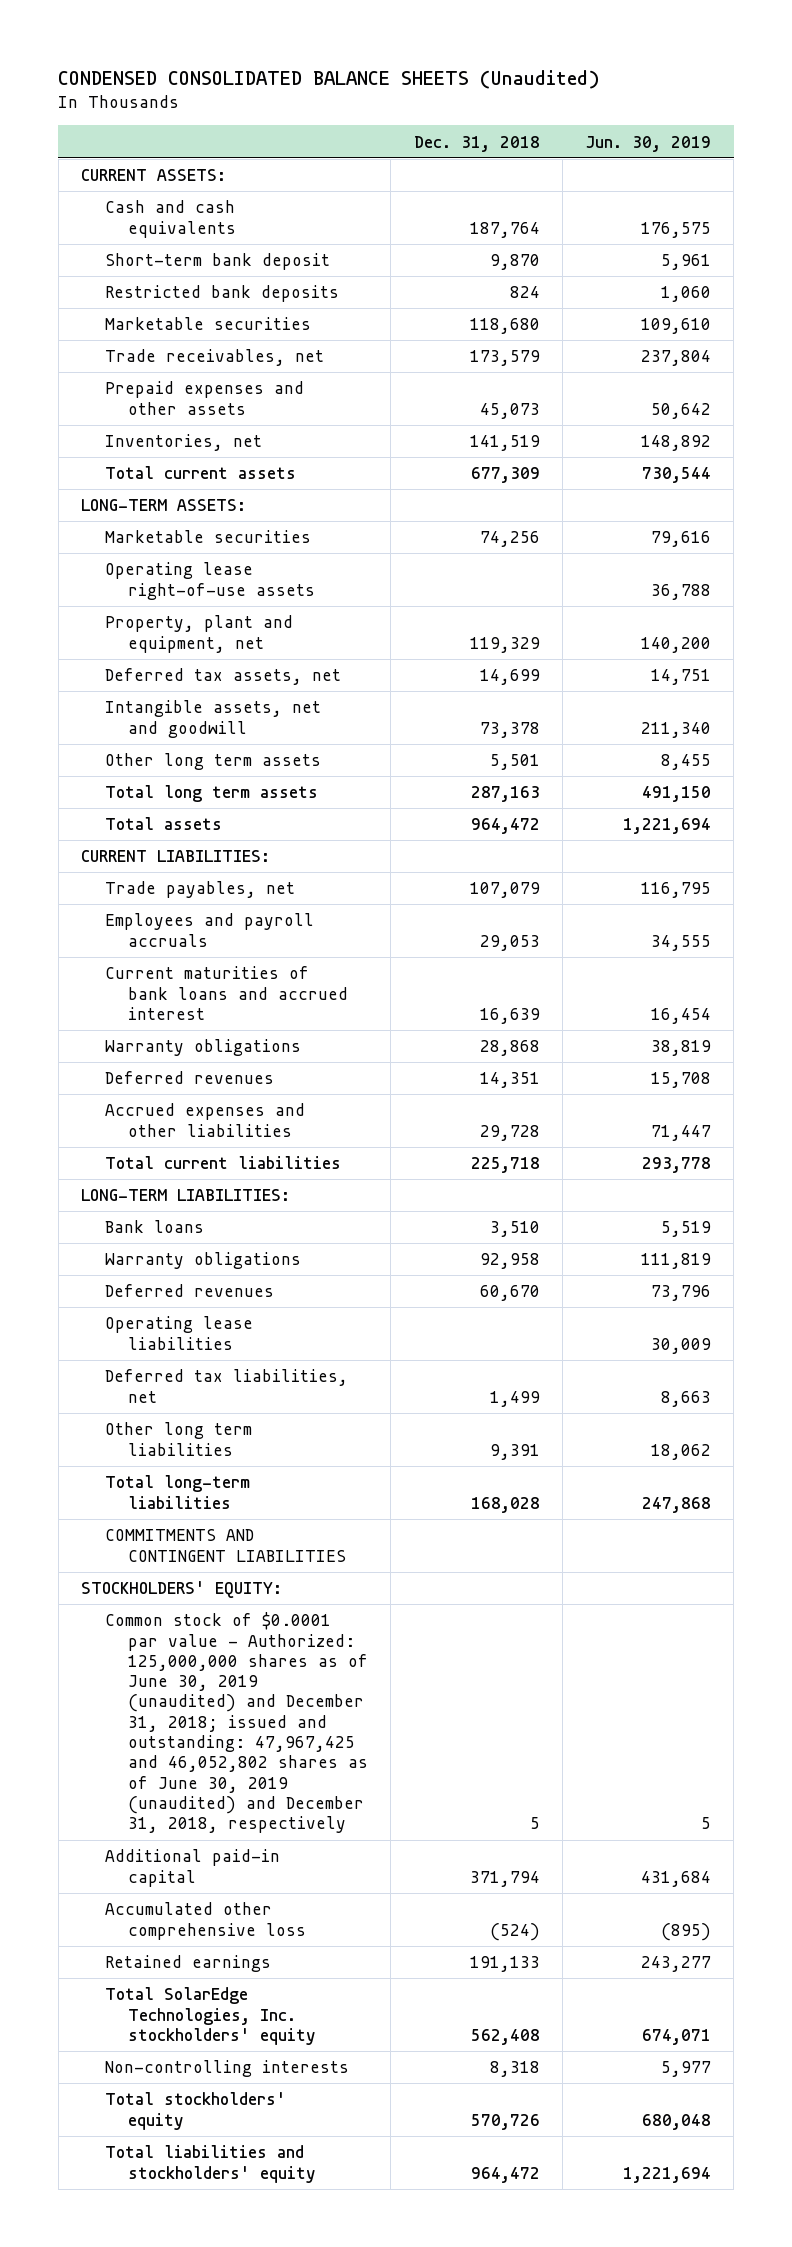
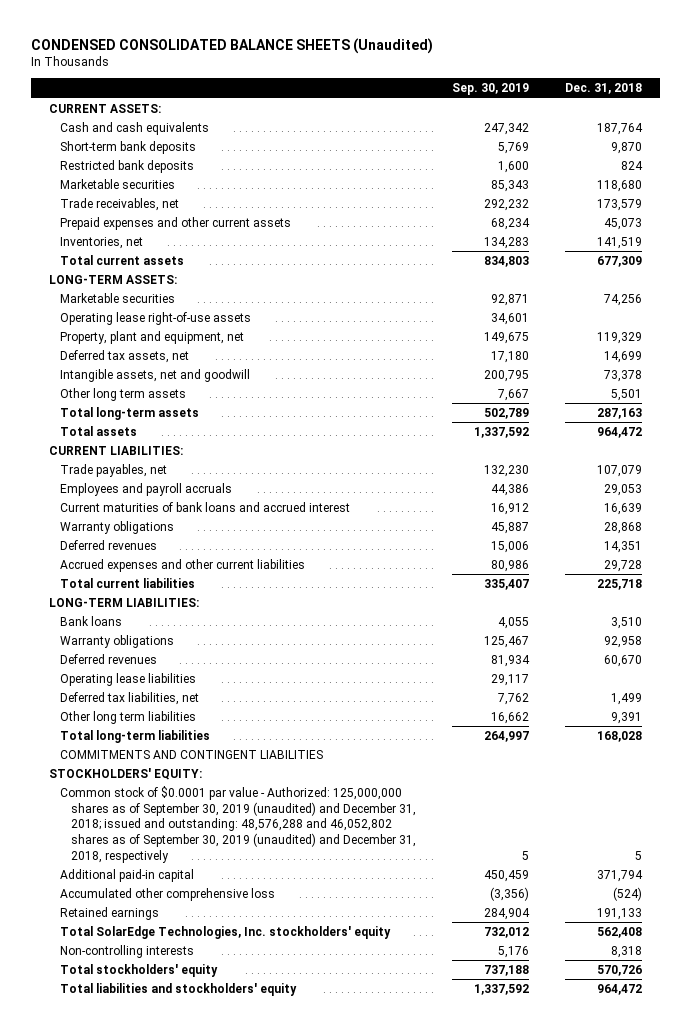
[585,135,712,152] Jun. 30, 2019 -> none
none -> [451,83,529,96] Sep. 30, 2019
[104,253,330,271] Short-term bank deposit -> [59,141,196,155] Short-term bank deposits
[104,381,304,415] Prepaid expenses and other assets -> [59,217,291,231] Prepaid expenses and other current assets
[104,785,318,803] Total long term assets -> [59,407,199,421] Total long-term assets
[104,1103,305,1137] Accrued expenses and other liabilities -> [59,559,305,573] Accrued expenses and other current liabilities
[104,1612,369,1834] Common stock of $0.0001 par value - Authorized: 125,000,000 shares as of June 30, 2019 (unaudited) and December 31, 2018; issued and outstanding: 47,967,425 and 46,052,802 shares as of June 30, 2019 (unaudited) and December 31, 2018, respectively -> [59,786,416,863] Common stock of $0.0001 par value - Authorized: 125,000,000 shares as of September 30, 2019 (unaudited) and December 31, 2018; issued and outstanding: 48,576,288 and 46,052,802 shares as of September 30, 2019 (unaudited) and December 31, 2018, respectively

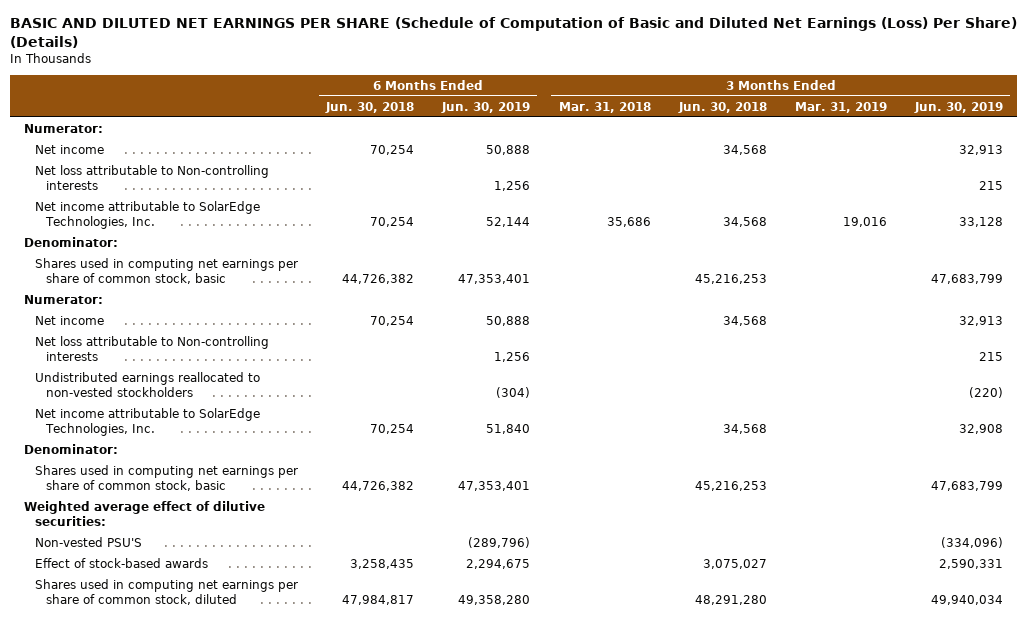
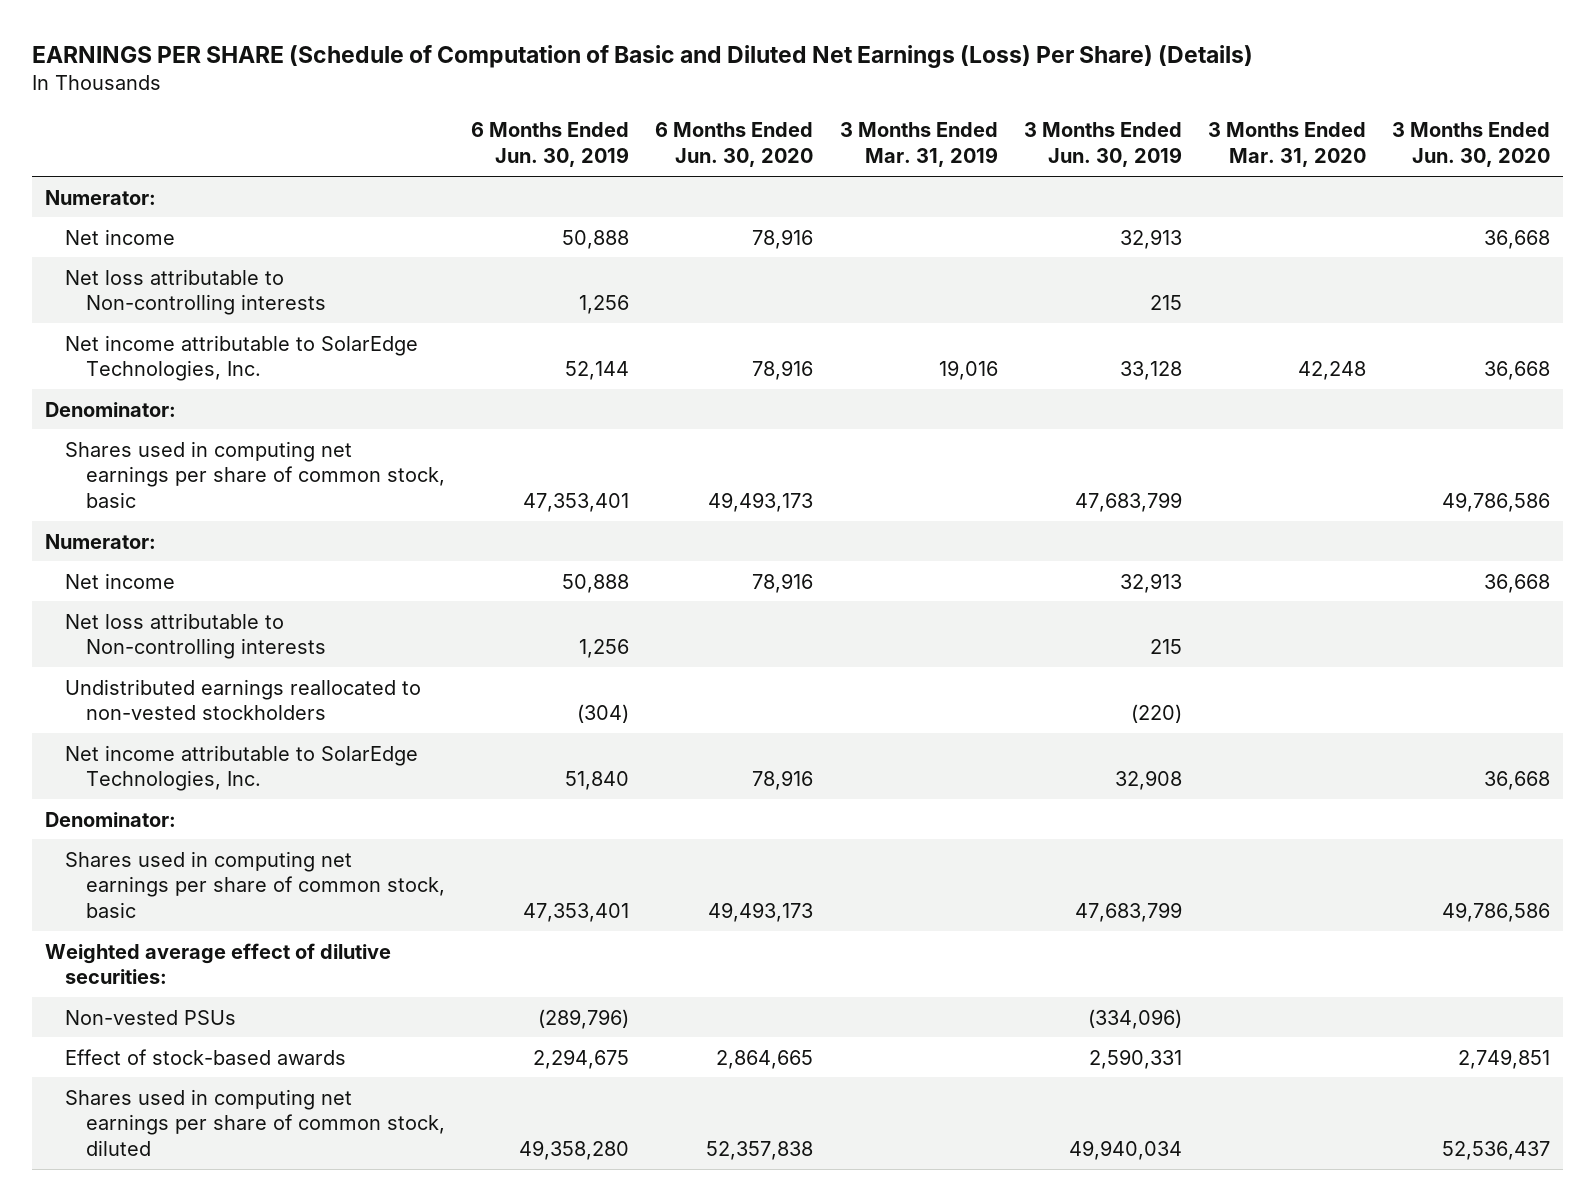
[9,17,1017,48] BASIC AND DILUTED NET EARNINGS PER SHARE (Schedule of Computation of Basic and Diluted Net Earnings (Loss) Per Share) (Details) -> [31,44,1253,68] EARNINGS PER SHARE (Schedule of Computation of Basic and Diluted Net Earnings (Loss) Per Share) (Details)
[325,101,415,113] Jun. 30, 2018 -> none
[558,101,651,113] Mar. 31, 2018 -> none
[677,101,767,113] Jun. 30, 2018 -> none
none -> [655,122,814,168] 6 Months Ended Jun. 30, 2020
none -> [1207,122,1366,168] 3 Months Ended Mar. 31, 2020
none -> [1392,122,1551,168] 3 Months Ended Jun. 30, 2020
[34,536,142,547] Non-vested PSU'S -> [65,1009,237,1025] Non-vested PSUs

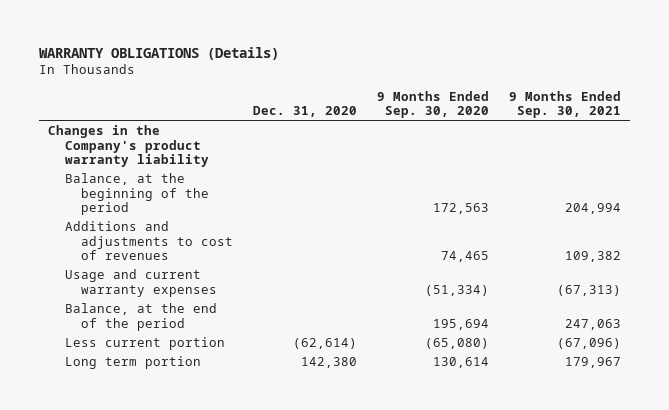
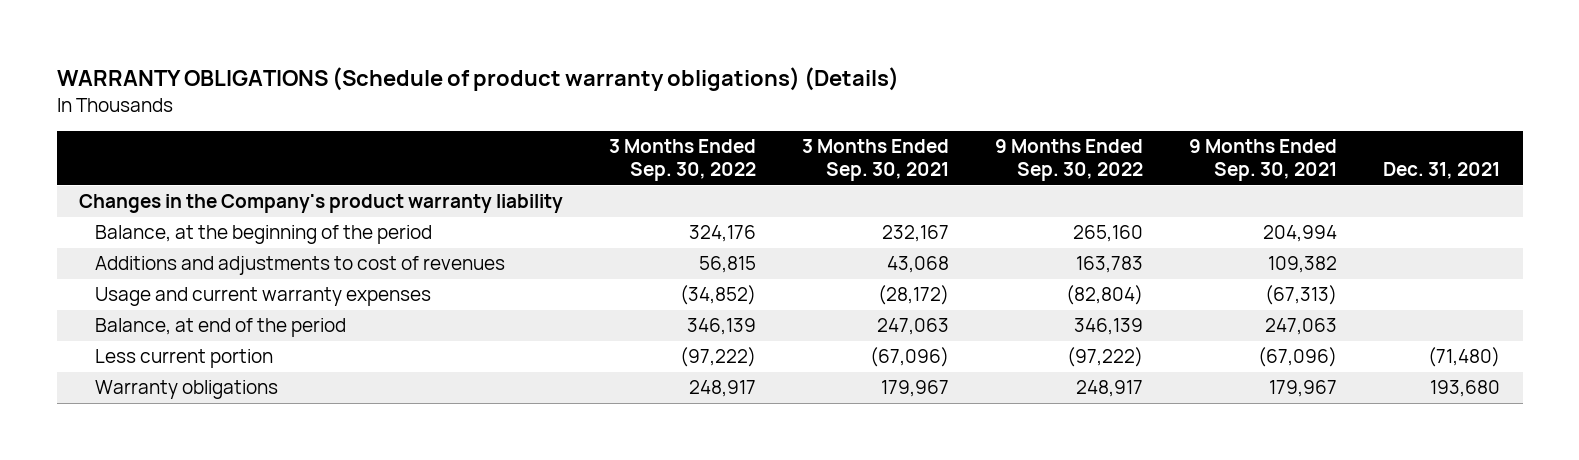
[38,46,279,60] WARRANTY OBLIGATIONS (Details) -> [56,67,899,92] WARRANTY OBLIGATIONS (Schedule of product warranty obligations) (Details)
[252,106,357,118] Dec. 31, 2020 -> none
[376,90,489,119] 9 Months Ended Sep. 30, 2020 -> none
none -> [609,139,757,182] 3 Months Ended Sep. 30, 2022
none -> [802,139,950,182] 3 Months Ended Sep. 30, 2021
none -> [995,139,1144,182] 9 Months Ended Sep. 30, 2022
none -> [1382,162,1500,180] Dec. 31, 2021
[64,302,217,331] Balance, at the end of the period -> [95,318,347,338] Balance, at end of the period
[64,355,201,369] Long term portion -> [95,380,279,400] Warranty obligations

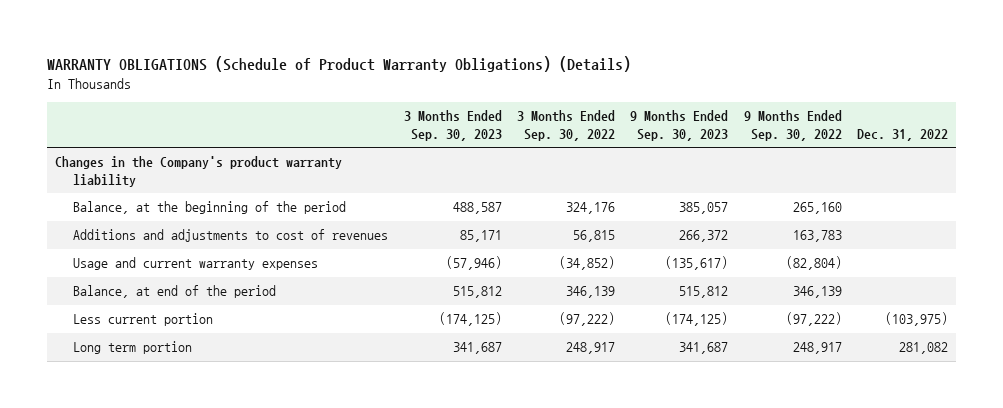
[56,67,899,92] WARRANTY OBLIGATIONS (Schedule of product warranty obligations) (Details) -> [47,55,632,72] WARRANTY OBLIGATIONS (Schedule of Product Warranty Obligations) (Details)
[802,139,950,182] 3 Months Ended Sep. 30, 2021 -> none
[1188,139,1337,182] 9 Months Ended Sep. 30, 2021 -> none
[1382,162,1500,180] Dec. 31, 2021 -> none
none -> [403,110,502,141] 3 Months Ended Sep. 30, 2023
none -> [630,110,729,141] 9 Months Ended Sep. 30, 2023
none -> [856,128,948,141] Dec. 31, 2022
[95,380,279,400] Warranty obligations -> [73,341,193,355] Long term portion

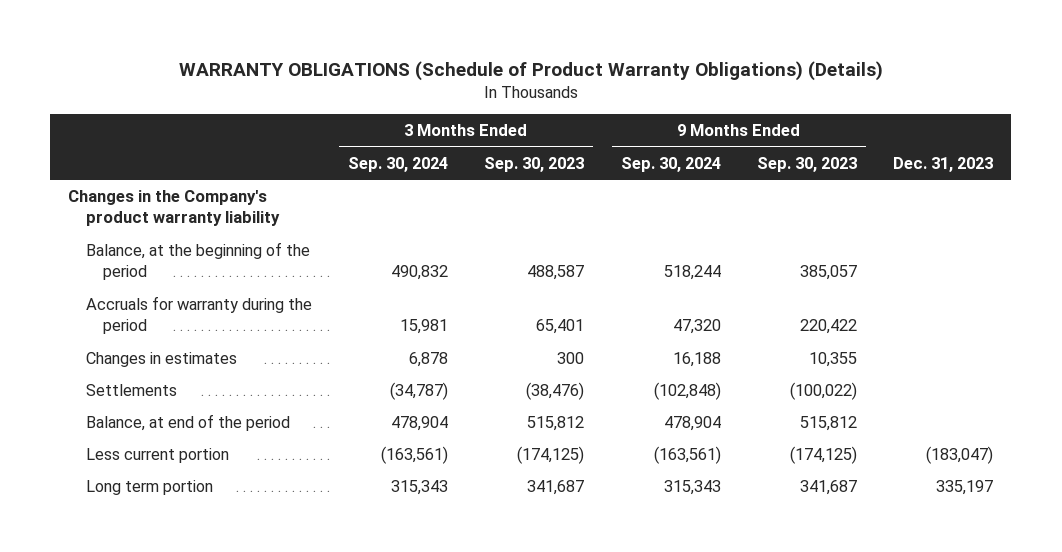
[516,110,615,141] 3 Months Ended Sep. 30, 2022 -> none
[743,110,842,141] 9 Months Ended Sep. 30, 2022 -> none
[856,128,948,141] Dec. 31, 2022 -> none
none -> [347,156,448,172] Sep. 30, 2024
none -> [620,156,721,172] Sep. 30, 2024
none -> [893,156,994,172] Dec. 31, 2023
[73,229,389,243] Additions and adjustments to cost of revenues -> none
[73,257,319,271] Usage and current warranty expenses -> none
none -> [85,296,312,335] Accruals for warranty during the period
none -> [85,352,237,368] Changes in estimates
none -> [85,384,177,397] Settlements

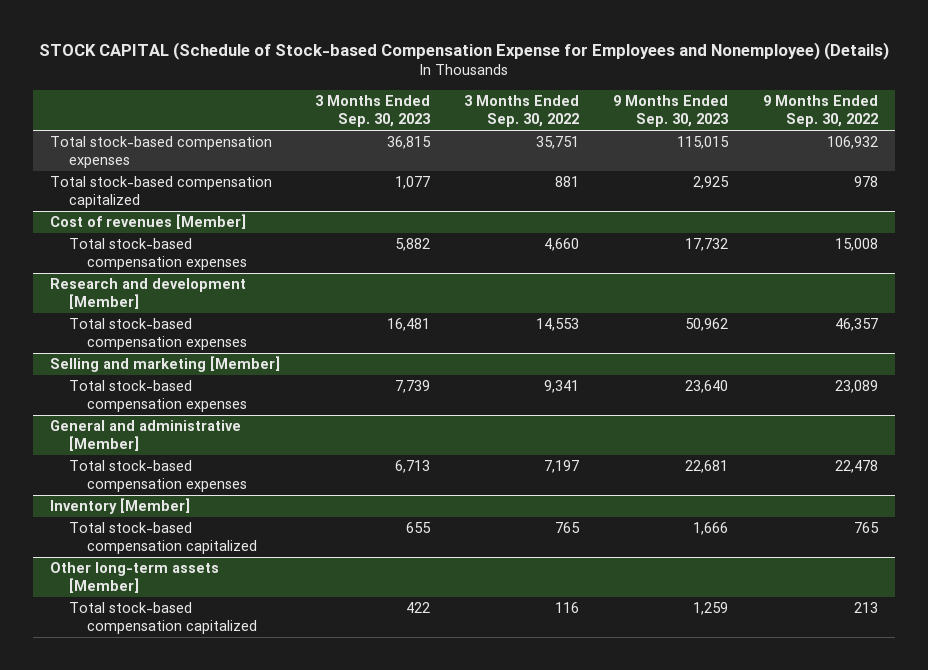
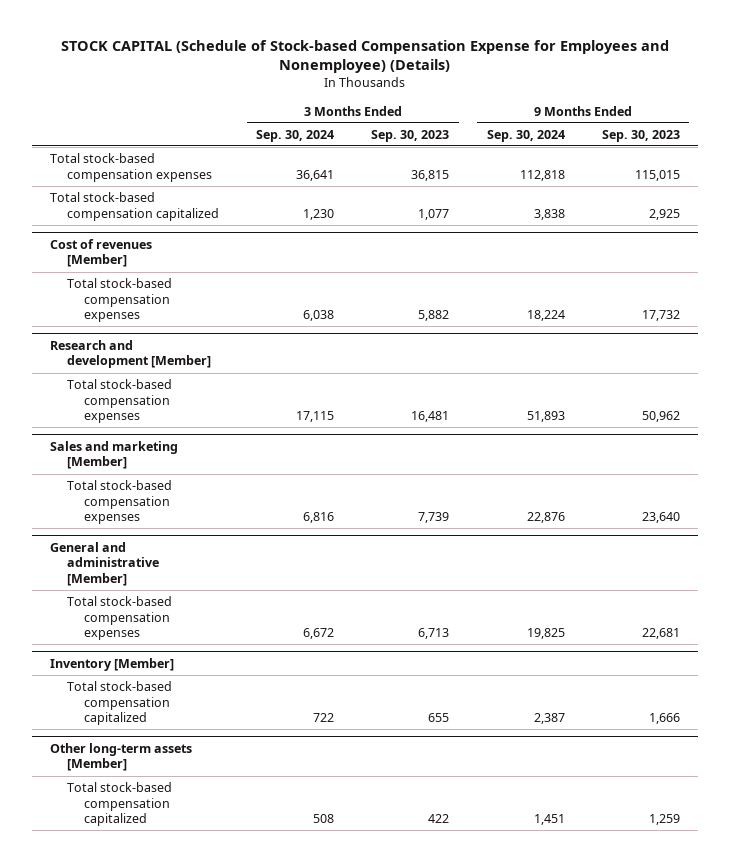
[464,95,580,127] 3 Months Ended Sep. 30, 2022 -> none
[762,95,878,127] 9 Months Ended Sep. 30, 2022 -> none
none -> [256,129,335,142] Sep. 30, 2024
none -> [486,129,565,142] Sep. 30, 2024
[50,356,281,373] Selling and marketing [Member] -> [50,440,179,470] Sales and marketing [Member]

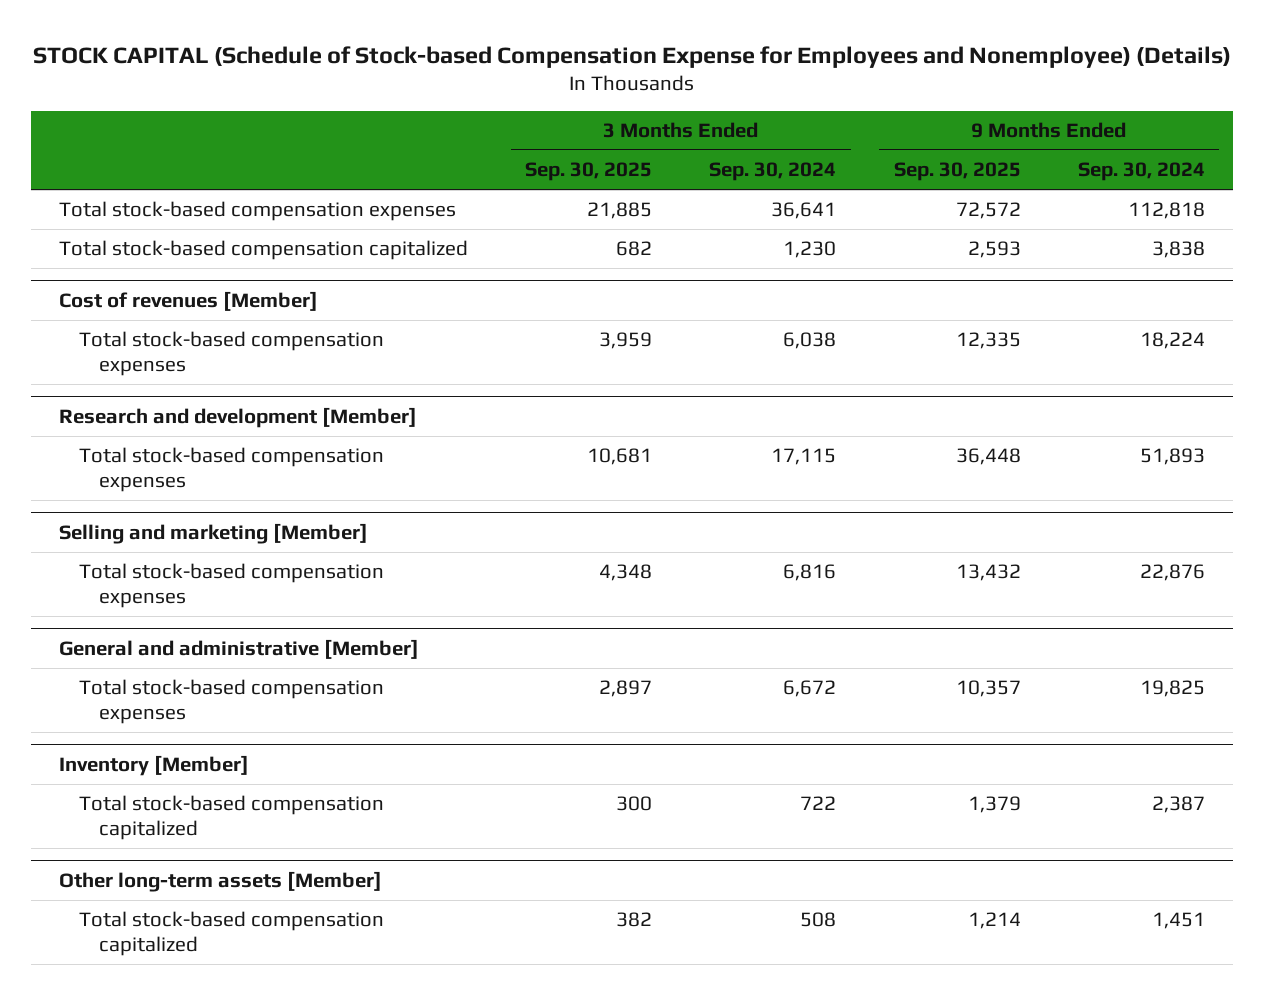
[371,129,450,142] Sep. 30, 2023 -> none
[601,129,680,142] Sep. 30, 2023 -> none
none -> [525,162,653,182] Sep. 30, 2025
none -> [893,162,1021,182] Sep. 30, 2025
[50,440,179,470] Sales and marketing [Member] -> [59,522,369,544] Selling and marketing [Member]

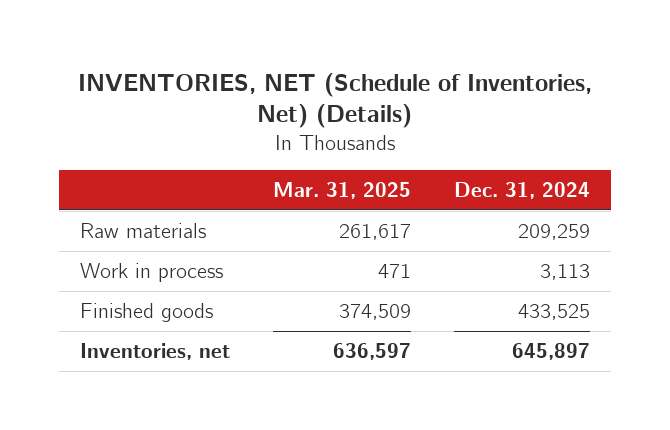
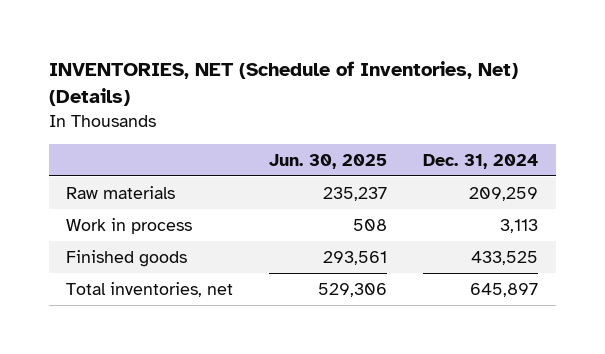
[273,181,412,199] Mar. 31, 2025 -> none
none -> [269,154,388,170] Jun. 30, 2025
[80,342,231,360] Inventories, net -> [66,281,234,297] Total inventories, net

